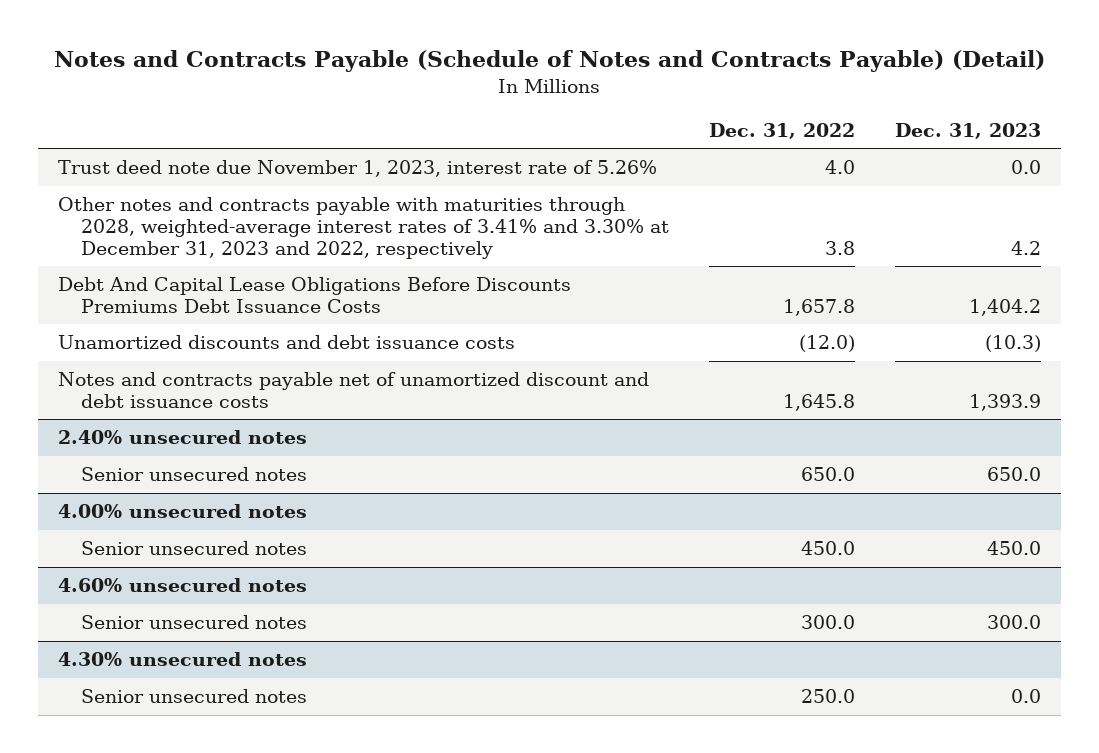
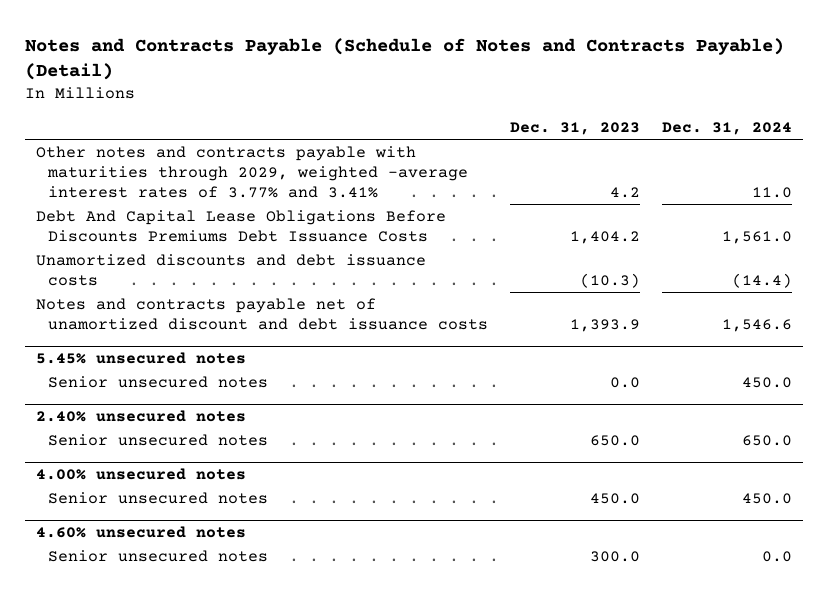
[709,122,856,139] Dec. 31, 2022 -> none
none -> [662,121,793,135] Dec. 31, 2024
[58,160,658,178] Trust deed note due November 1, 2023, interest rate of 5.26% -> none
[58,197,670,259] Other notes and contracts payable with maturities through 2028, weighted-average interest rates of 3.41% and 3.30% at December 31, 2023 and 2022, respectively -> [35,145,469,198] Other notes and contracts payable with maturities through 2029, weighted -average interest rates of 3.77% and 3.41%
none -> [35,351,246,364] 5.45% unsecured notes
none -> [48,375,269,388] Senior unsecured notes
[58,652,308,667] 4.30% unsecured notes -> none
[81,689,308,704] Senior unsecured notes -> none

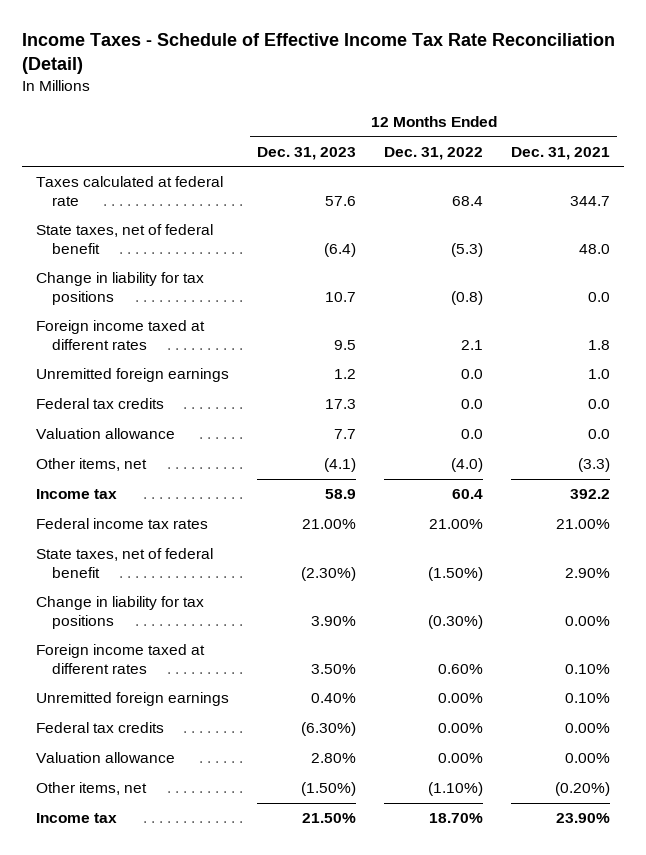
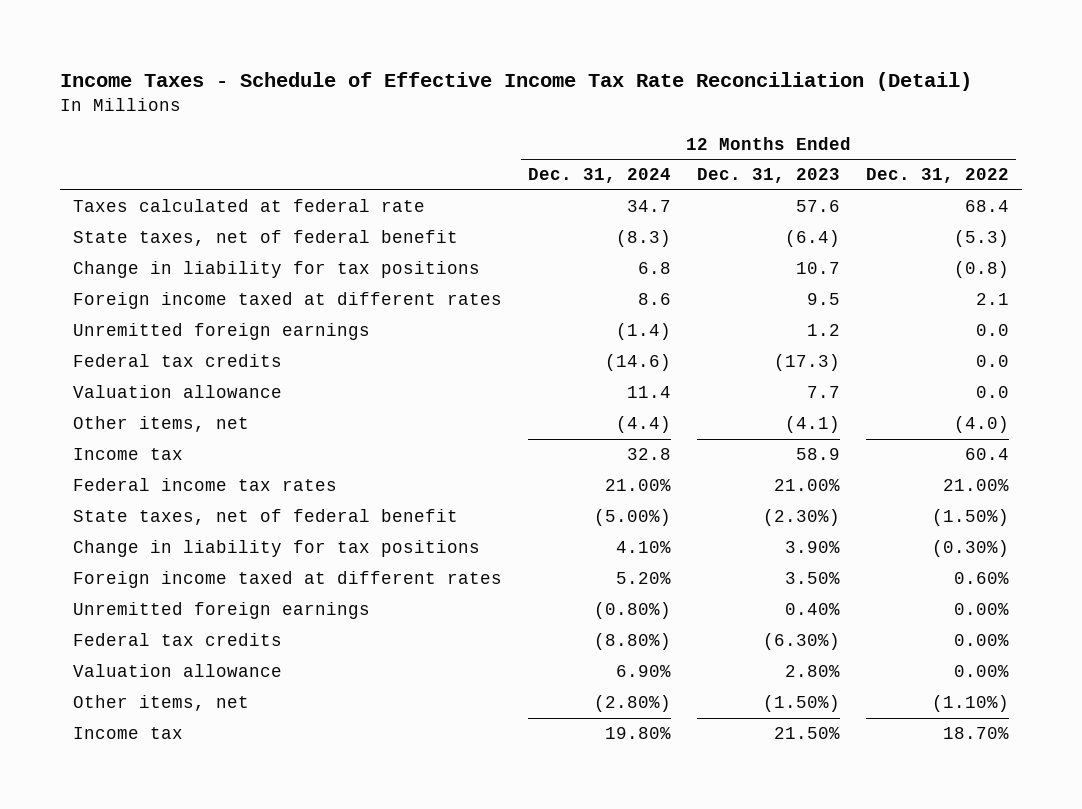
[511,146,611,160] Dec. 31, 2021 -> none
none -> [527,168,671,184] Dec. 31, 2024
[325,399,357,410] 17.3 -> [774,354,841,372] (17.3)

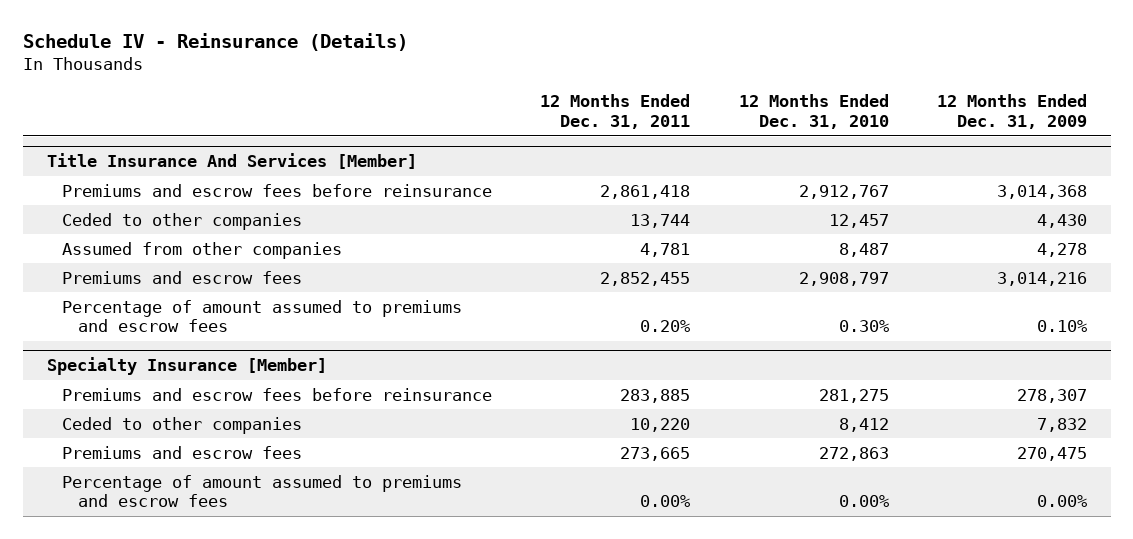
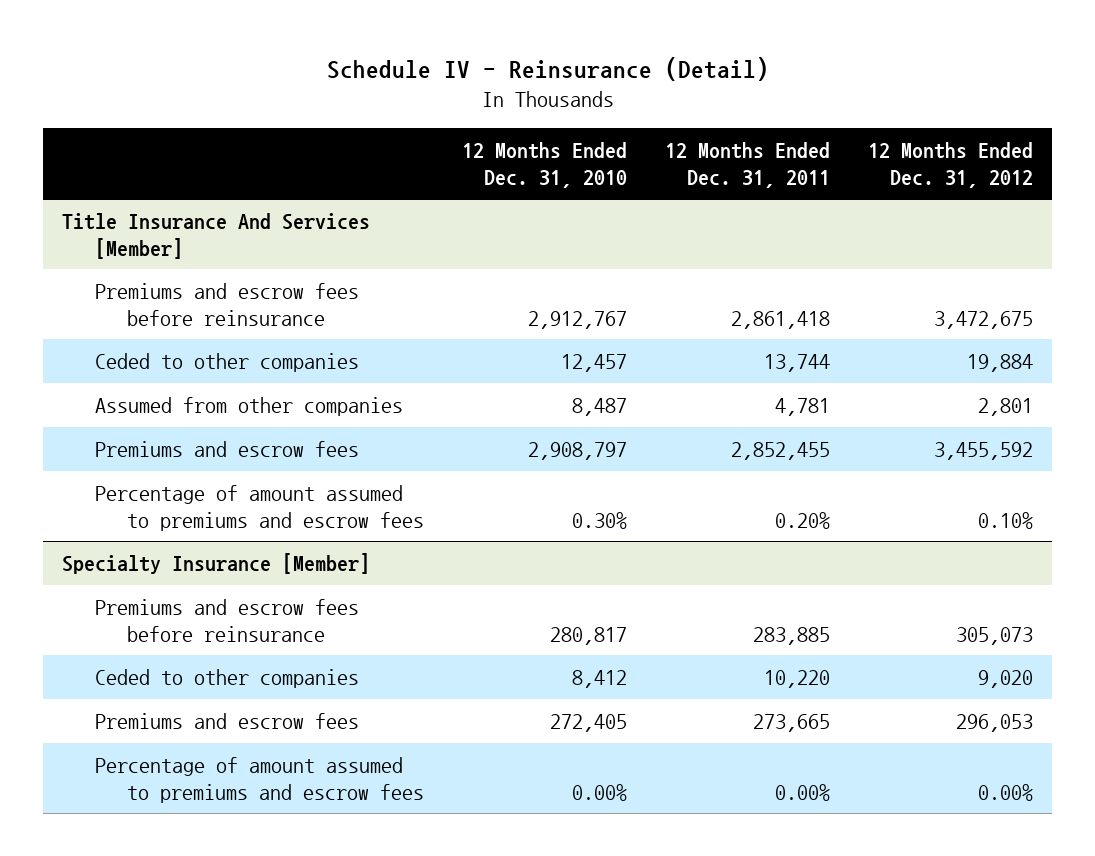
[22,33,408,52] Schedule IV - Reinsurance (Details) -> [326,56,769,81] Schedule IV - Reinsurance (Detail)
[936,94,1087,130] 12 Months Ended Dec. 31, 2009 -> none
none -> [867,141,1033,188] 12 Months Ended Dec. 31, 2012
[818,388,889,403] 281,275 -> [549,626,627,645] 280,817
[818,446,889,461] 272,863 -> [549,713,627,732] 272,405

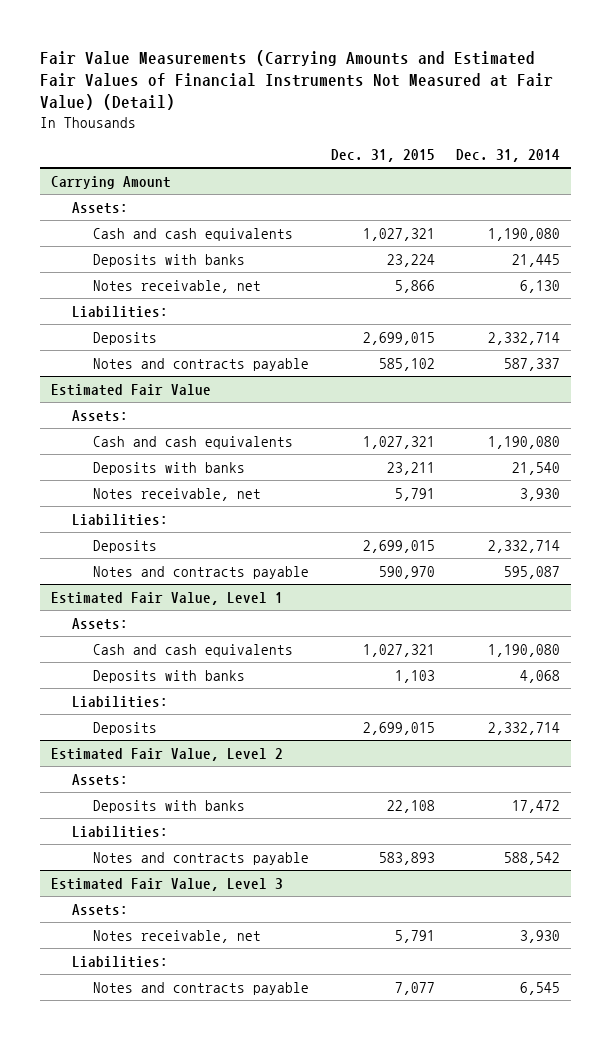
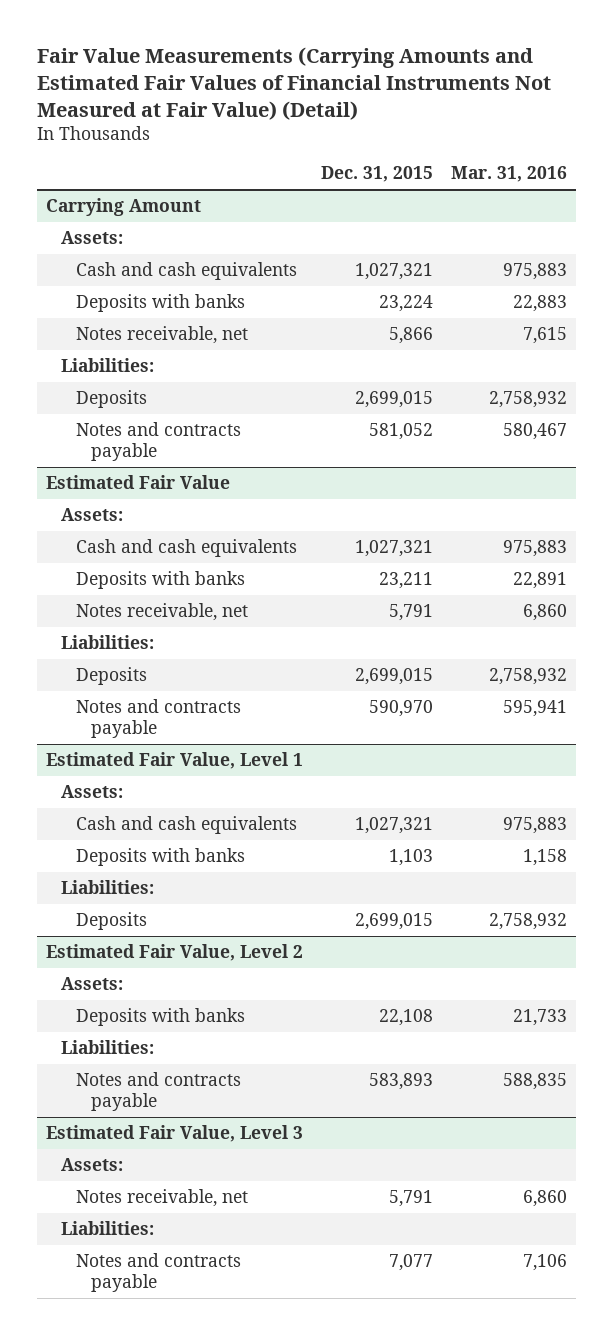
[456,148,561,162] Dec. 31, 2014 -> none
none -> [450,166,567,183] Mar. 31, 2016
[378,357,435,371] 585,102 -> [368,423,433,441] 581,052

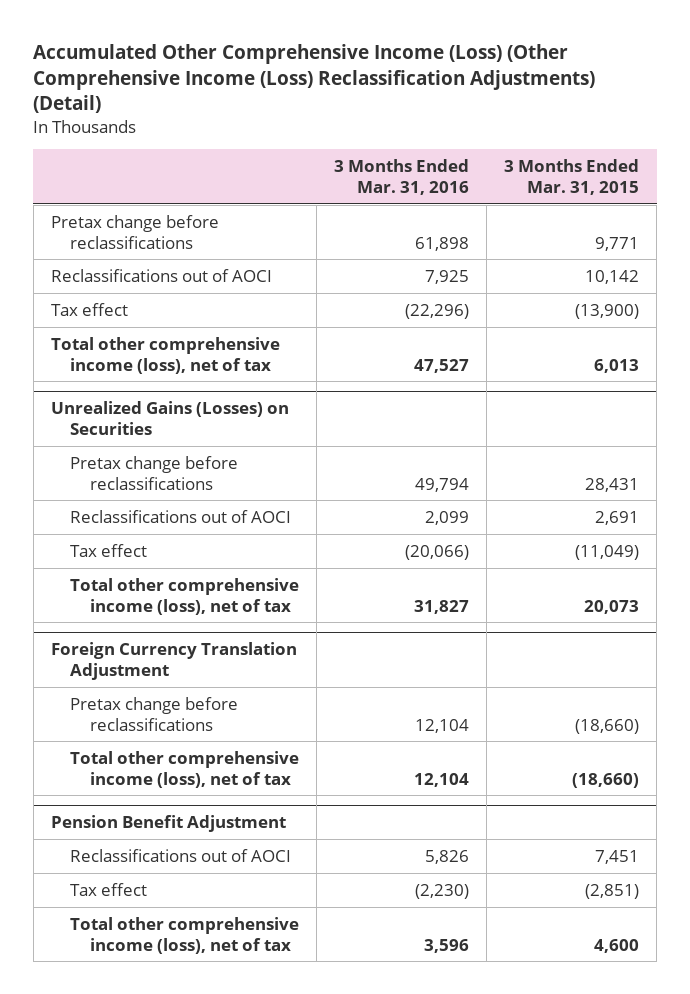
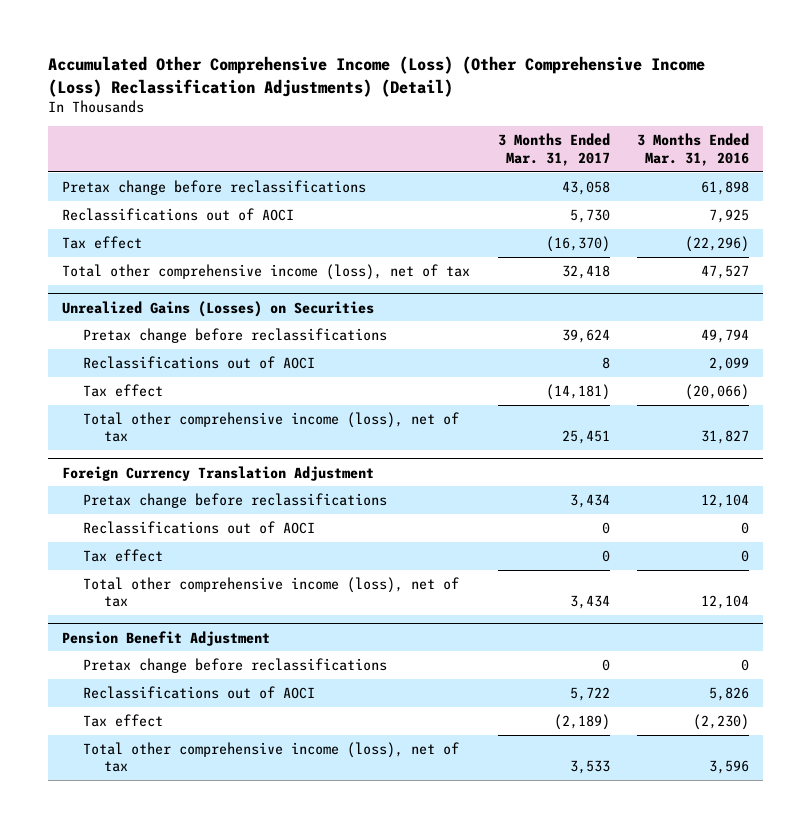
[504,159,640,195] 3 Months Ended Mar. 31, 2015 -> none
none -> [497,133,610,166] 3 Months Ended Mar. 31, 2017
none -> [83,520,316,534] Reclassifications out of AOCI
none -> [83,548,164,562] Tax effect
none -> [83,657,388,673] Pretax change before reclassifications

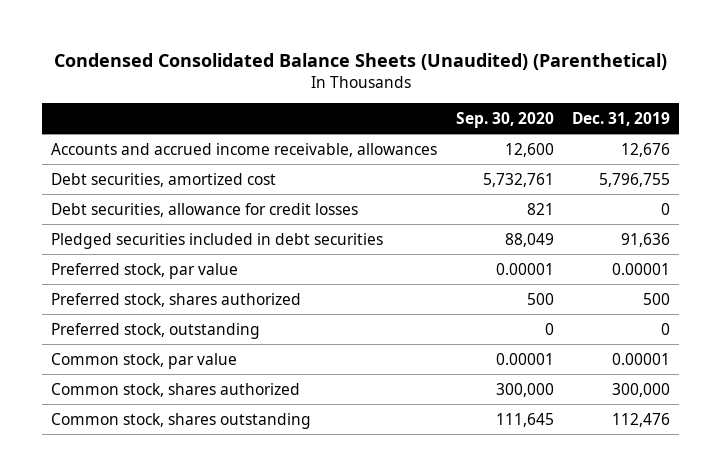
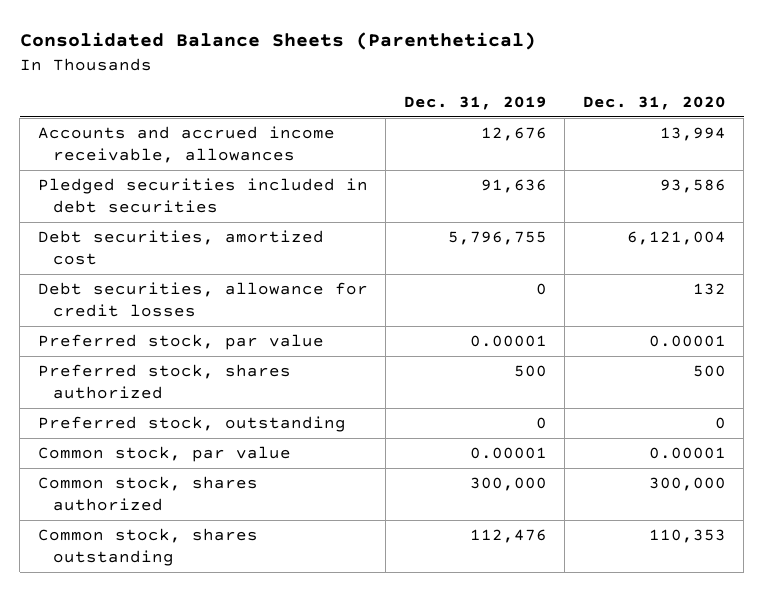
[53,52,667,70] Condensed Consolidated Balance Sheets (Unaudited) (Parenthetical) -> [19,32,536,51] Consolidated Balance Sheets (Parenthetical)
[455,111,554,128] Sep. 30, 2020 -> none
none -> [582,96,726,111] Dec. 31, 2020
[51,232,384,249] Pledged securities included in debt securities -> [37,178,368,214] Pledged securities included in debt securities

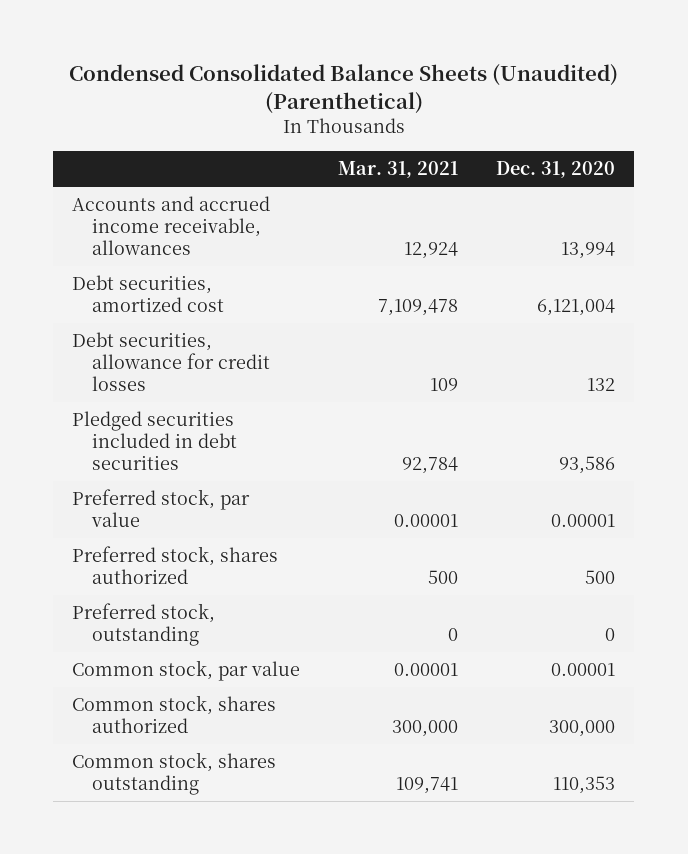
[19,32,536,51] Consolidated Balance Sheets (Parenthetical) -> [68,63,618,114] Condensed Consolidated Balance Sheets (Unaudited) (Parenthetical)
[403,96,547,111] Dec. 31, 2019 -> none
none -> [338,161,459,179] Mar. 31, 2021
[37,178,368,214] Pledged securities included in debt securities -> [72,411,238,470] Pledged securities included in debt securities

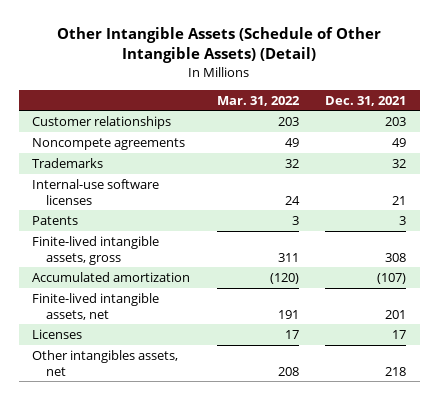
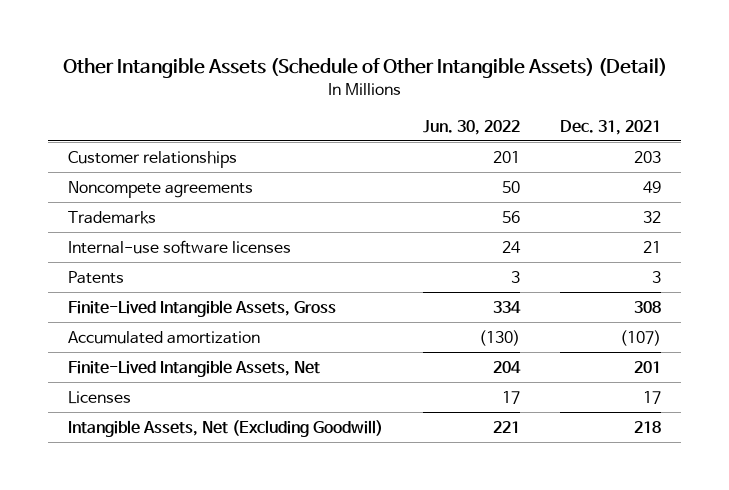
[216,95,300,106] Mar. 31, 2022 -> none
none -> [423,119,521,135] Jun. 30, 2022
[31,235,159,265] Finite-lived intangible assets, gross -> [68,299,337,317] Finite-Lived Intangible Assets, Gross
[31,292,159,320] Finite-lived intangible assets, net -> [68,359,321,377] Finite-Lived Intangible Assets, Net
[31,349,178,376] Other intangibles assets, net -> [68,419,384,437] Intangible Assets, Net (Excluding Goodwill)

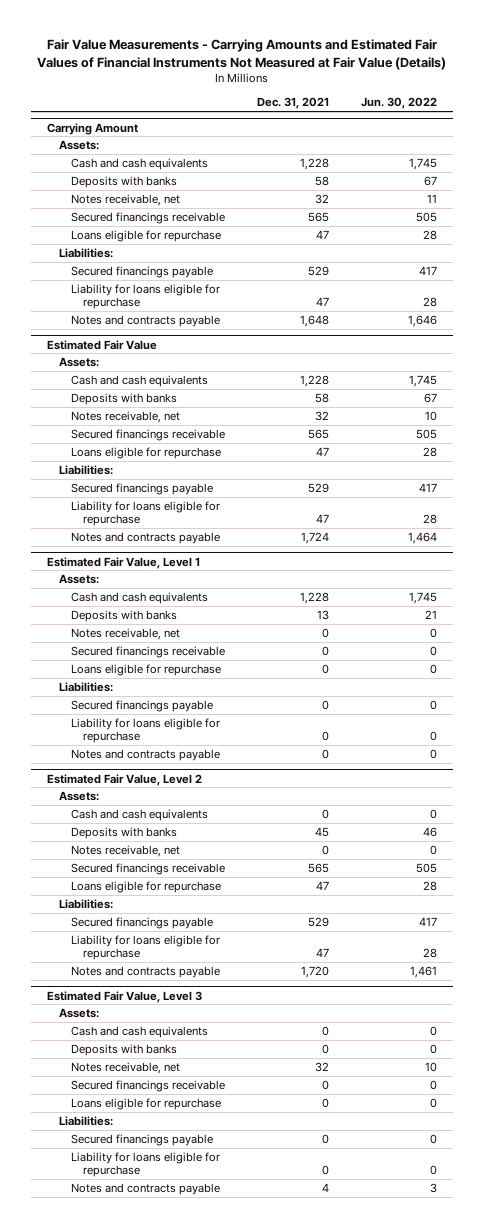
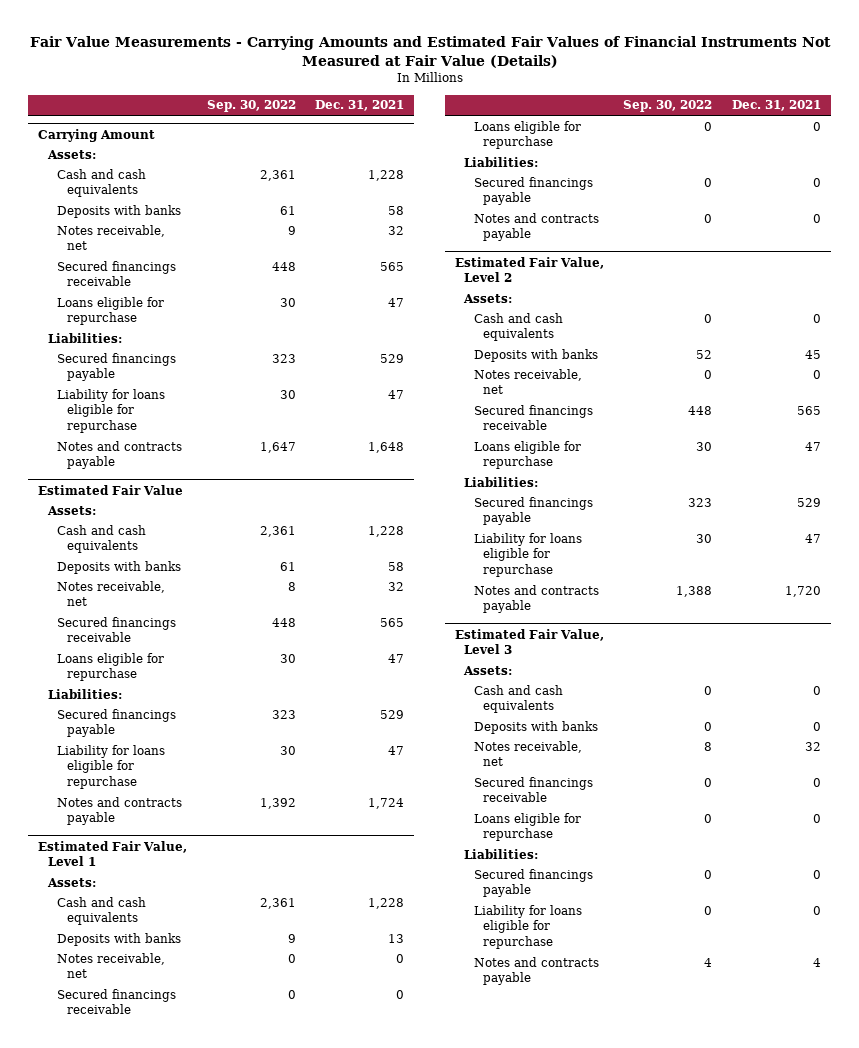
[361,97,438,110] Jun. 30, 2022 -> none
none -> [206,100,296,113] Sep. 30, 2022
[71,717,221,744] Liability for loans eligible for repurchase -> none

